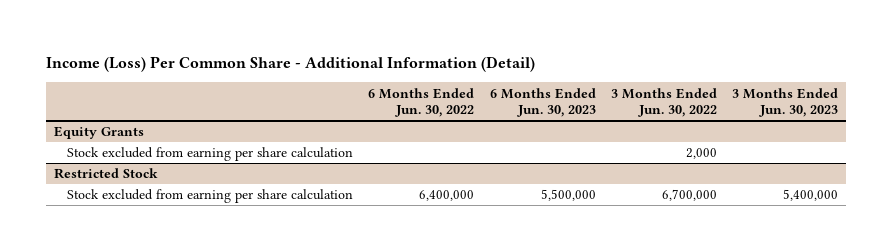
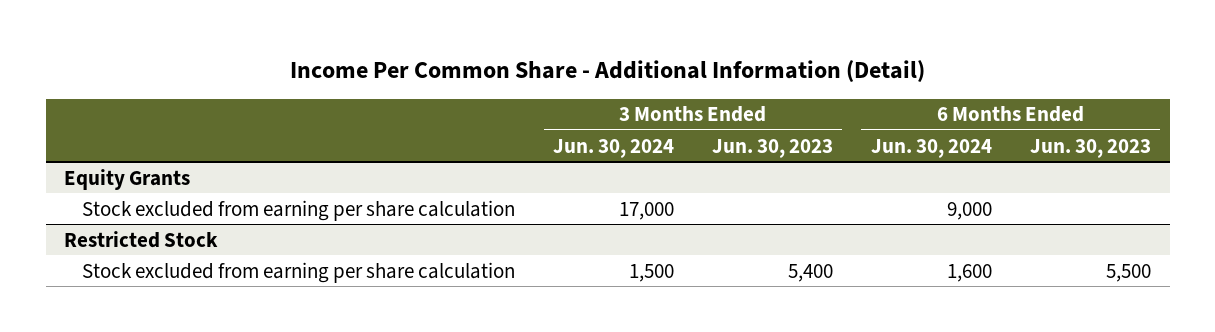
[46,56,536,73] Income (Loss) Per Common Share - Additional Information (Detail) -> [289,59,925,82] Income Per Common Share - Additional Information (Detail)
[368,87,475,118] 6 Months Ended Jun. 30, 2022 -> none
[611,87,718,118] 3 Months Ended Jun. 30, 2022 -> none
none -> [553,138,675,158] Jun. 30, 2024
none -> [870,138,992,158] Jun. 30, 2024
[540,189,596,202] 5,500,000 -> [1105,263,1151,282] 5,500
[783,189,839,202] 5,400,000 -> [788,263,834,282] 5,400

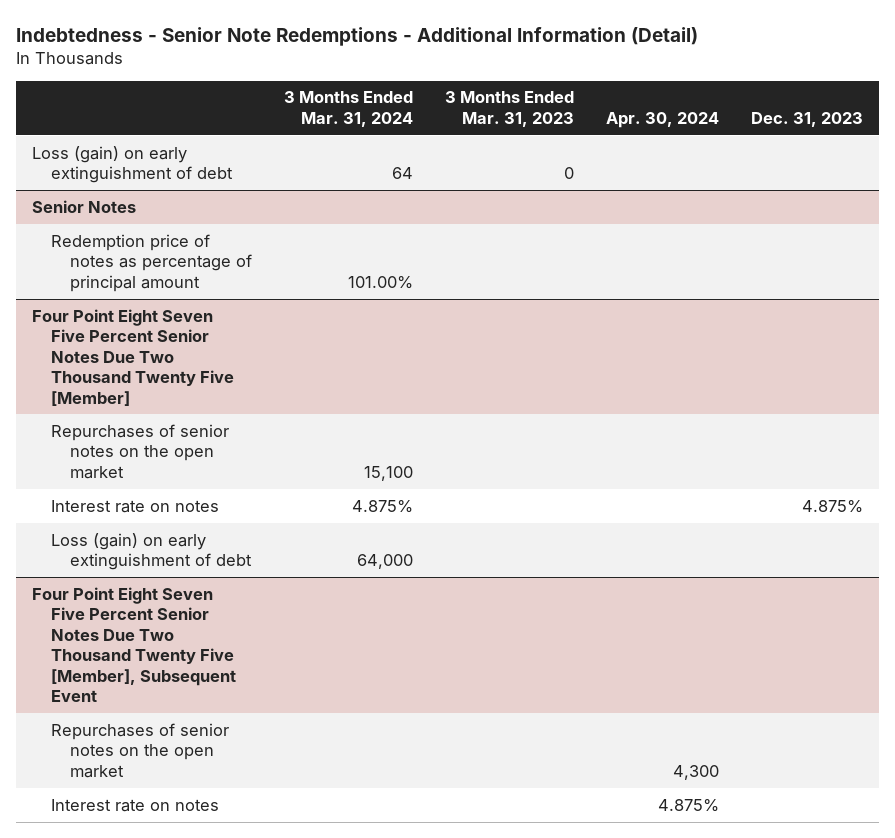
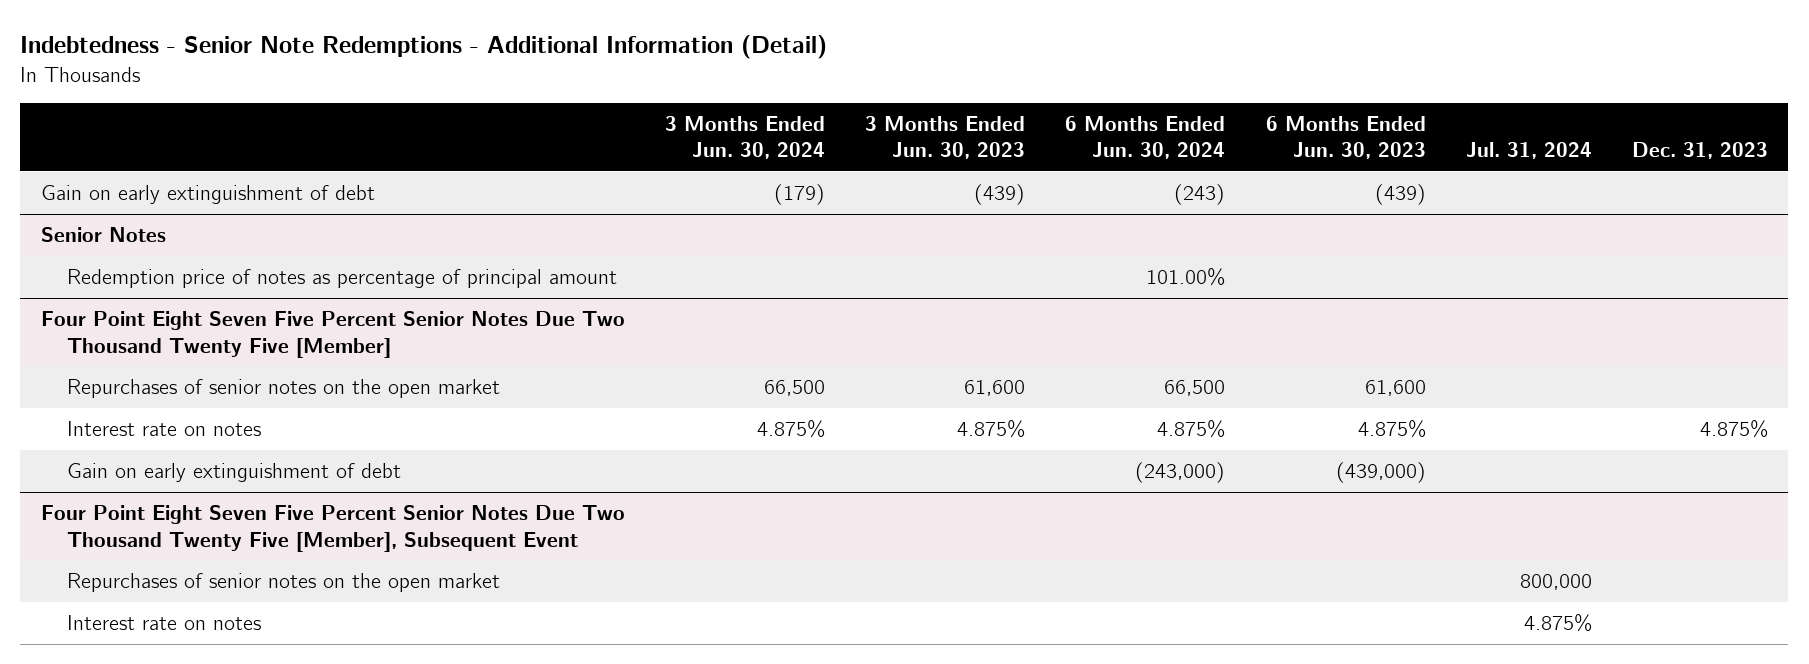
[283,91,413,127] 3 Months Ended Mar. 31, 2024 -> none
[444,91,574,127] 3 Months Ended Mar. 31, 2023 -> none
[605,111,719,128] Apr. 30, 2024 -> none
none -> [664,115,825,160] 3 Months Ended Jun. 30, 2024
none -> [865,115,1026,160] 3 Months Ended Jun. 30, 2023
none -> [1065,115,1226,160] 6 Months Ended Jun. 30, 2024
none -> [1265,115,1426,160] 6 Months Ended Jun. 30, 2023
none -> [1465,142,1592,160] Jul. 31, 2024
[32,145,234,184] Loss (gain) on early extinguishment of debt -> [40,185,375,205] Gain on early extinguishment of debt
[51,532,252,571] Loss (gain) on early extinguishment of debt -> [67,463,402,483] Gain on early extinguishment of debt

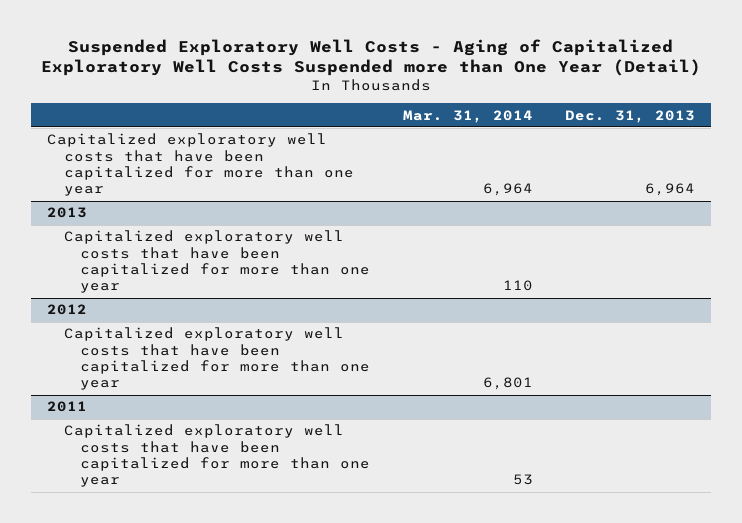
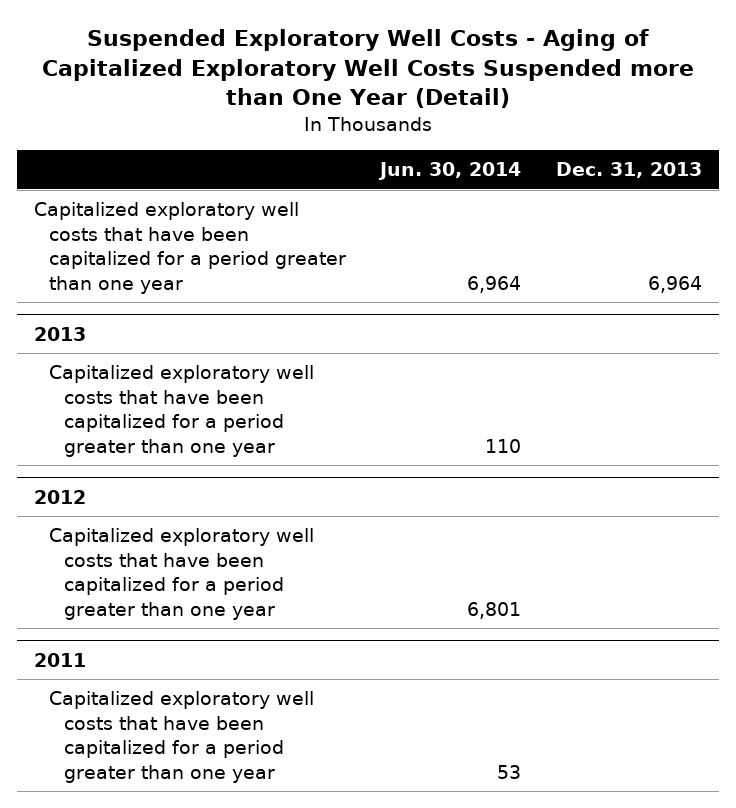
[402,109,533,123] Mar. 31, 2014 -> none
none -> [378,162,522,181] Jun. 30, 2014
[47,133,354,197] Capitalized exploratory well costs that have been capitalized for more than one year -> [33,202,346,294] Capitalized exploratory well costs that have been capitalized for a period greater than one year
[63,230,371,294] Capitalized exploratory well costs that have been capitalized for more than one year -> [48,365,314,457] Capitalized exploratory well costs that have been capitalized for a period greater than one year
[63,327,371,391] Capitalized exploratory well costs that have been capitalized for more than one year -> [48,528,314,620] Capitalized exploratory well costs that have been capitalized for a period greater than one year
[63,424,371,488] Capitalized exploratory well costs that have been capitalized for more than one year -> [48,691,314,783] Capitalized exploratory well costs that have been capitalized for a period greater than one year

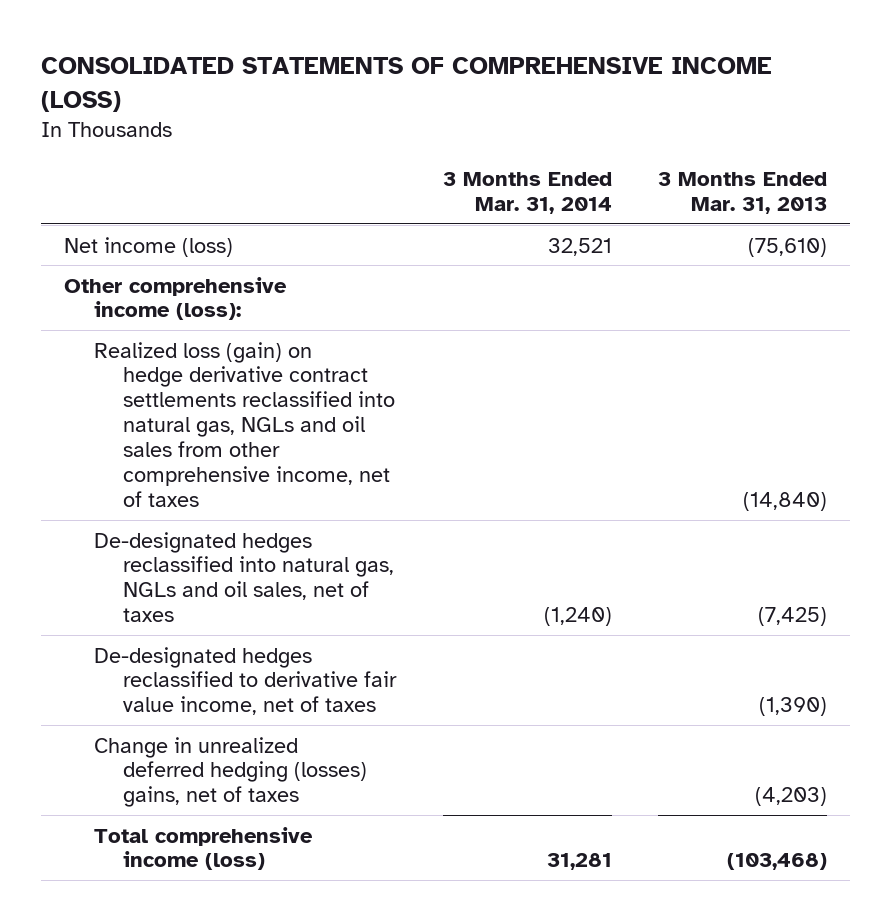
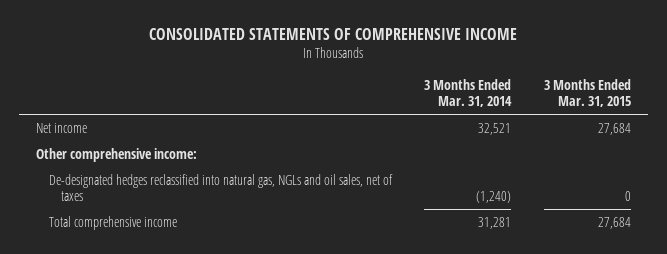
[41,57,773,112] CONSOLIDATED STATEMENTS OF COMPREHENSIVE INCOME (LOSS) -> [149,28,518,41] CONSOLIDATED STATEMENTS OF COMPREHENSIVE INCOME
[658,171,828,214] 3 Months Ended Mar. 31, 2013 -> none
none -> [544,78,632,107] 3 Months Ended Mar. 31, 2015
[93,341,395,508] Realized loss (gain) on hedge derivative contract settlements reclassified into natural gas, NGLs and oil sales from other comprehensive income, net of taxes -> none
[64,236,234,257] Net income (loss) -> [35,122,87,133] Net income
[64,276,288,321] Other comprehensive income (loss): -> [35,147,197,162] Other comprehensive income:
[93,646,397,716] De-designated hedges reclassified to derivative fair value income, net of taxes -> none
[93,736,367,808] Change in unrealized deferred hedging (losses) gains, net of taxes -> none
[93,826,313,871] Total comprehensive income (loss) -> [48,215,177,230] Total comprehensive income

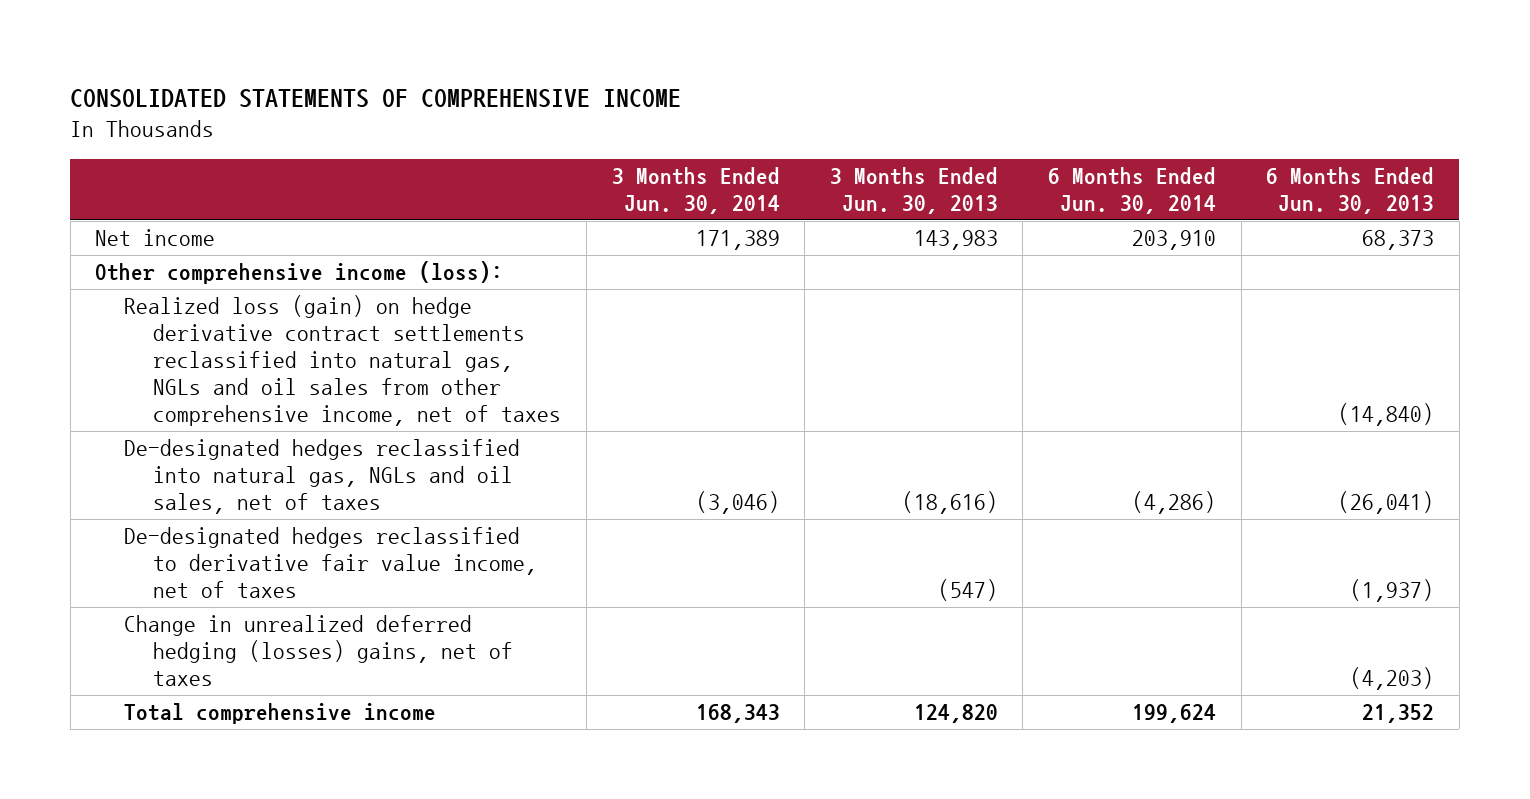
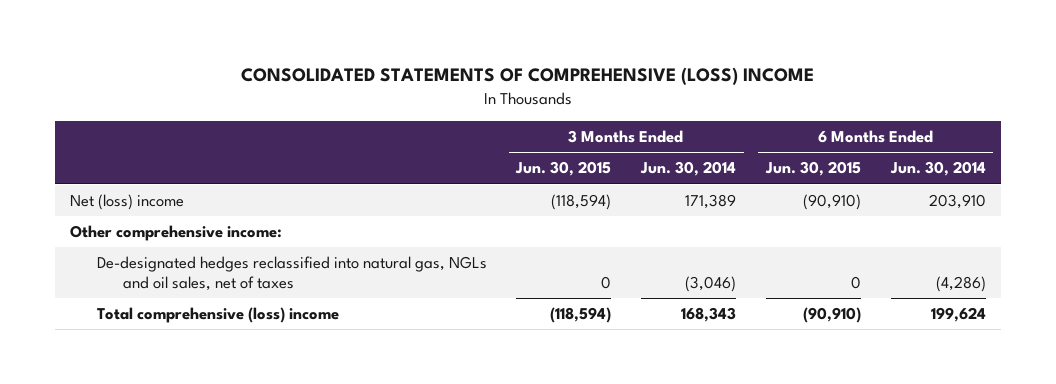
[70,88,682,108] CONSOLIDATED STATEMENTS OF COMPREHENSIVE INCOME -> [241,67,815,86] CONSOLIDATED STATEMENTS OF COMPREHENSIVE (LOSS) INCOME
[829,167,998,215] 3 Months Ended Jun. 30, 2013 -> none
[1266,167,1435,215] 6 Months Ended Jun. 30, 2013 -> none
none -> [515,161,612,177] Jun. 30, 2015
none -> [764,161,861,177] Jun. 30, 2015
[124,295,562,426] Realized loss (gain) on hedge derivative contract settlements reclassified into natural gas, NGLs and oil sales from other comprehensive income, net of taxes -> none
[95,229,216,247] Net income -> [70,194,185,211] Net (loss) income
[95,261,504,285] Other comprehensive income (loss): -> [70,225,283,242] Other comprehensive income:
[124,527,538,599] De-designated hedges reclassified to derivative fair value income, net of taxes -> none
[124,615,514,687] Change in unrealized deferred hedging (losses) gains, net of taxes -> none
[124,703,437,725] Total comprehensive income -> [96,307,339,324] Total comprehensive (loss) income

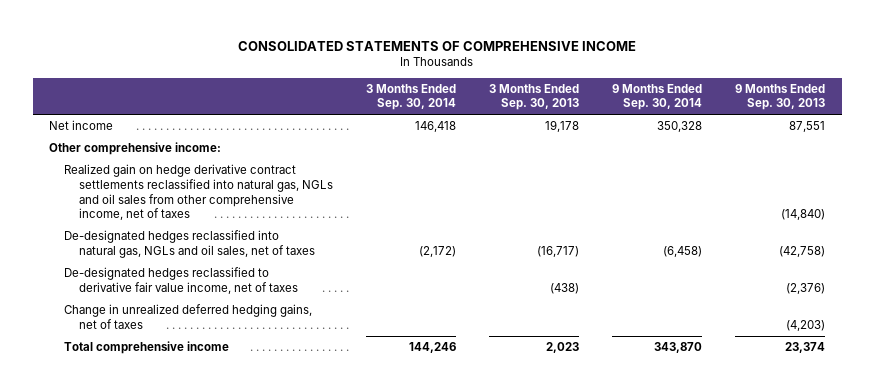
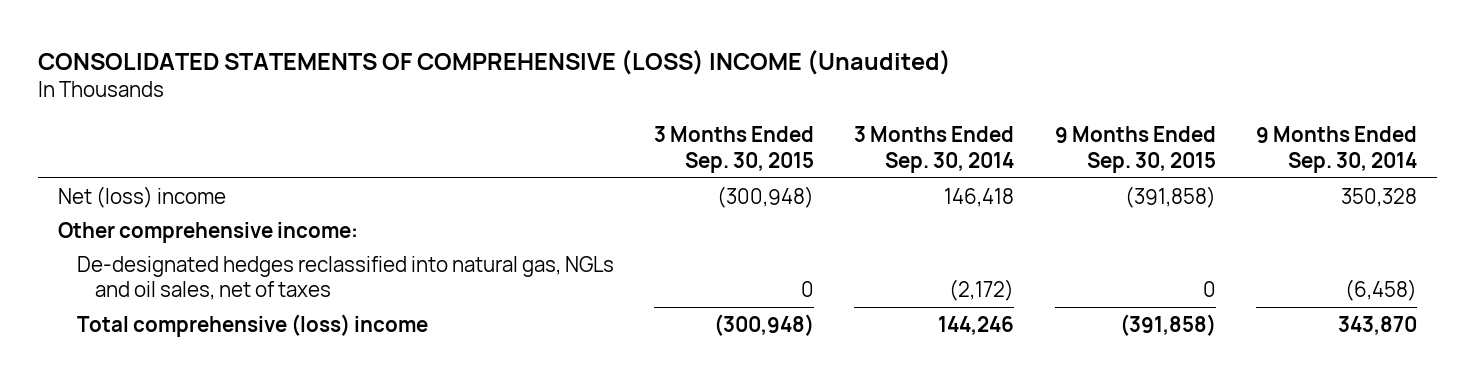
[238,40,637,51] CONSOLIDATED STATEMENTS OF COMPREHENSIVE INCOME -> [37,49,951,75] CONSOLIDATED STATEMENTS OF COMPREHENSIVE (LOSS) INCOME (Unaudited)
[489,83,580,111] 3 Months Ended Sep. 30, 2013 -> none
[735,83,826,111] 9 Months Ended Sep. 30, 2013 -> none
none -> [653,126,814,174] 3 Months Ended Sep. 30, 2015
none -> [1054,126,1216,174] 9 Months Ended Sep. 30, 2015
[49,120,114,131] Net income -> [58,185,227,208] Net (loss) income
[64,164,333,221] Realized gain on hedge derivative contract settlements reclassified into natural gas, NGLs and oil sales from other comprehensive income, net of taxes -> none
[64,267,298,294] De-designated hedges reclassified to derivative fair value income, net of taxes -> none
[64,304,313,329] Change in unrealized deferred hedging gains, net of taxes -> none
[64,341,230,355] Total comprehensive income -> [76,313,428,337] Total comprehensive (loss) income

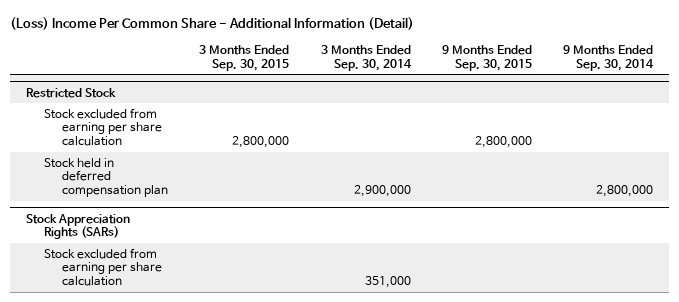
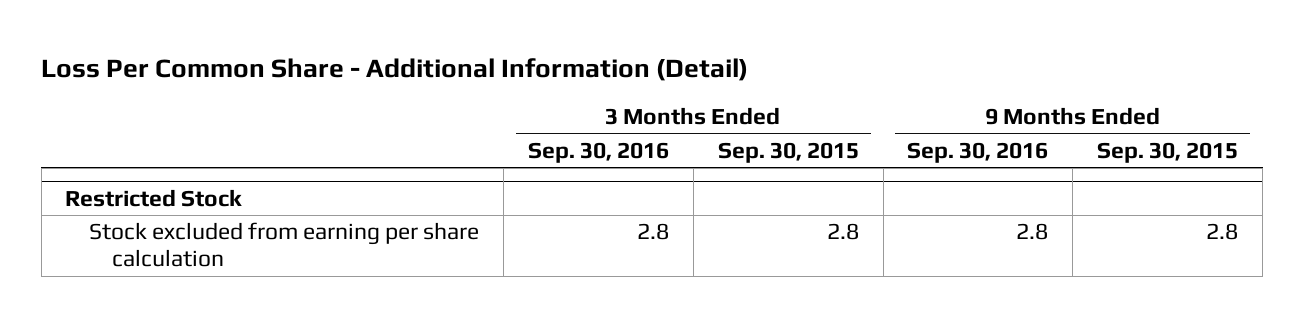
[10,17,415,31] (Loss) Income Per Common Share - Additional Information (Detail) -> [41,57,749,81] Loss Per Common Share - Additional Information (Detail)
[320,45,412,71] 3 Months Ended Sep. 30, 2014 -> none
[563,45,655,71] 9 Months Ended Sep. 30, 2014 -> none
none -> [527,141,669,163] Sep. 30, 2016
none -> [907,141,1049,163] Sep. 30, 2016
[44,157,168,198] Stock held in deferred compensation plan -> none
[26,213,131,240] Stock Appreciation Rights (SARs) -> none
[44,247,162,287] Stock excluded from earning per share calculation -> none
[232,136,290,149] 2,800,000 -> [826,223,859,241] 2.8
[474,136,532,149] 2,800,000 -> [1206,223,1239,241] 2.8

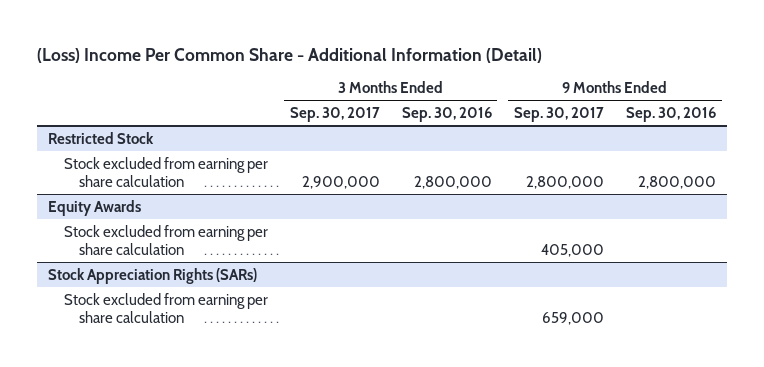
[41,57,749,81] Loss Per Common Share - Additional Information (Detail) -> [36,47,542,63] (Loss) Income Per Common Share - Additional Information (Detail)
[717,141,859,163] Sep. 30, 2015 -> none
[1097,141,1239,163] Sep. 30, 2015 -> none
none -> [289,107,380,123] Sep. 30, 2017
none -> [513,107,604,123] Sep. 30, 2017
[636,223,669,241] 2.8 -> [413,175,492,189] 2,800,000
[1016,223,1049,241] 2.8 -> [638,175,717,189] 2,800,000
none -> [47,199,141,216] Equity Awards
none -> [63,224,268,255] Stock excluded from earning per share calculation
none -> [47,267,257,284] Stock Appreciation Rights (SARs)
none -> [63,292,268,323] Stock excluded from earning per share calculation

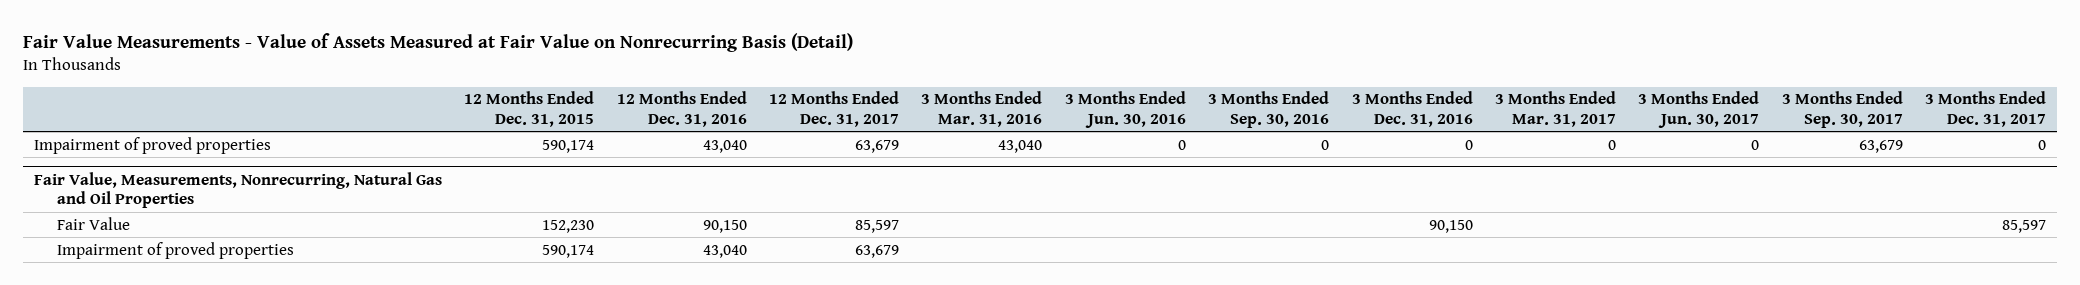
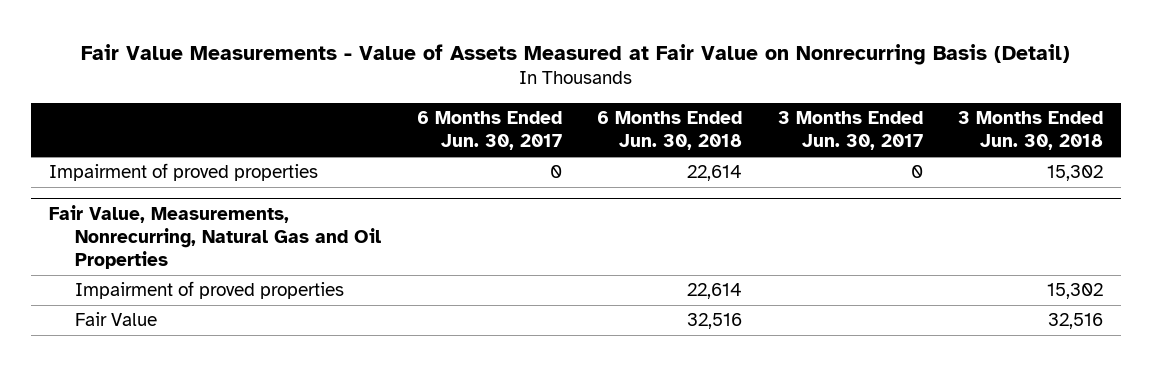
[464,91,595,127] 12 Months Ended Dec. 31, 2015 -> none
[616,91,747,127] 12 Months Ended Dec. 31, 2016 -> none
[769,91,900,127] 12 Months Ended Dec. 31, 2017 -> none
[921,91,1043,127] 3 Months Ended Mar. 31, 2016 -> none
[1064,91,1186,128] 3 Months Ended Jun. 30, 2016 -> none
[1208,91,1330,128] 3 Months Ended Sep. 30, 2016 -> none
[1351,91,1473,127] 3 Months Ended Dec. 31, 2016 -> none
[1495,91,1617,127] 3 Months Ended Mar. 31, 2017 -> none
[1781,91,1903,128] 3 Months Ended Sep. 30, 2017 -> none
[1925,91,2047,127] 3 Months Ended Dec. 31, 2017 -> none
none -> [416,111,562,151] 6 Months Ended Jun. 30, 2017
none -> [597,111,743,151] 6 Months Ended Jun. 30, 2018
none -> [958,111,1104,151] 3 Months Ended Jun. 30, 2018
[56,216,130,230] Fair Value -> [75,312,158,327] Fair Value

